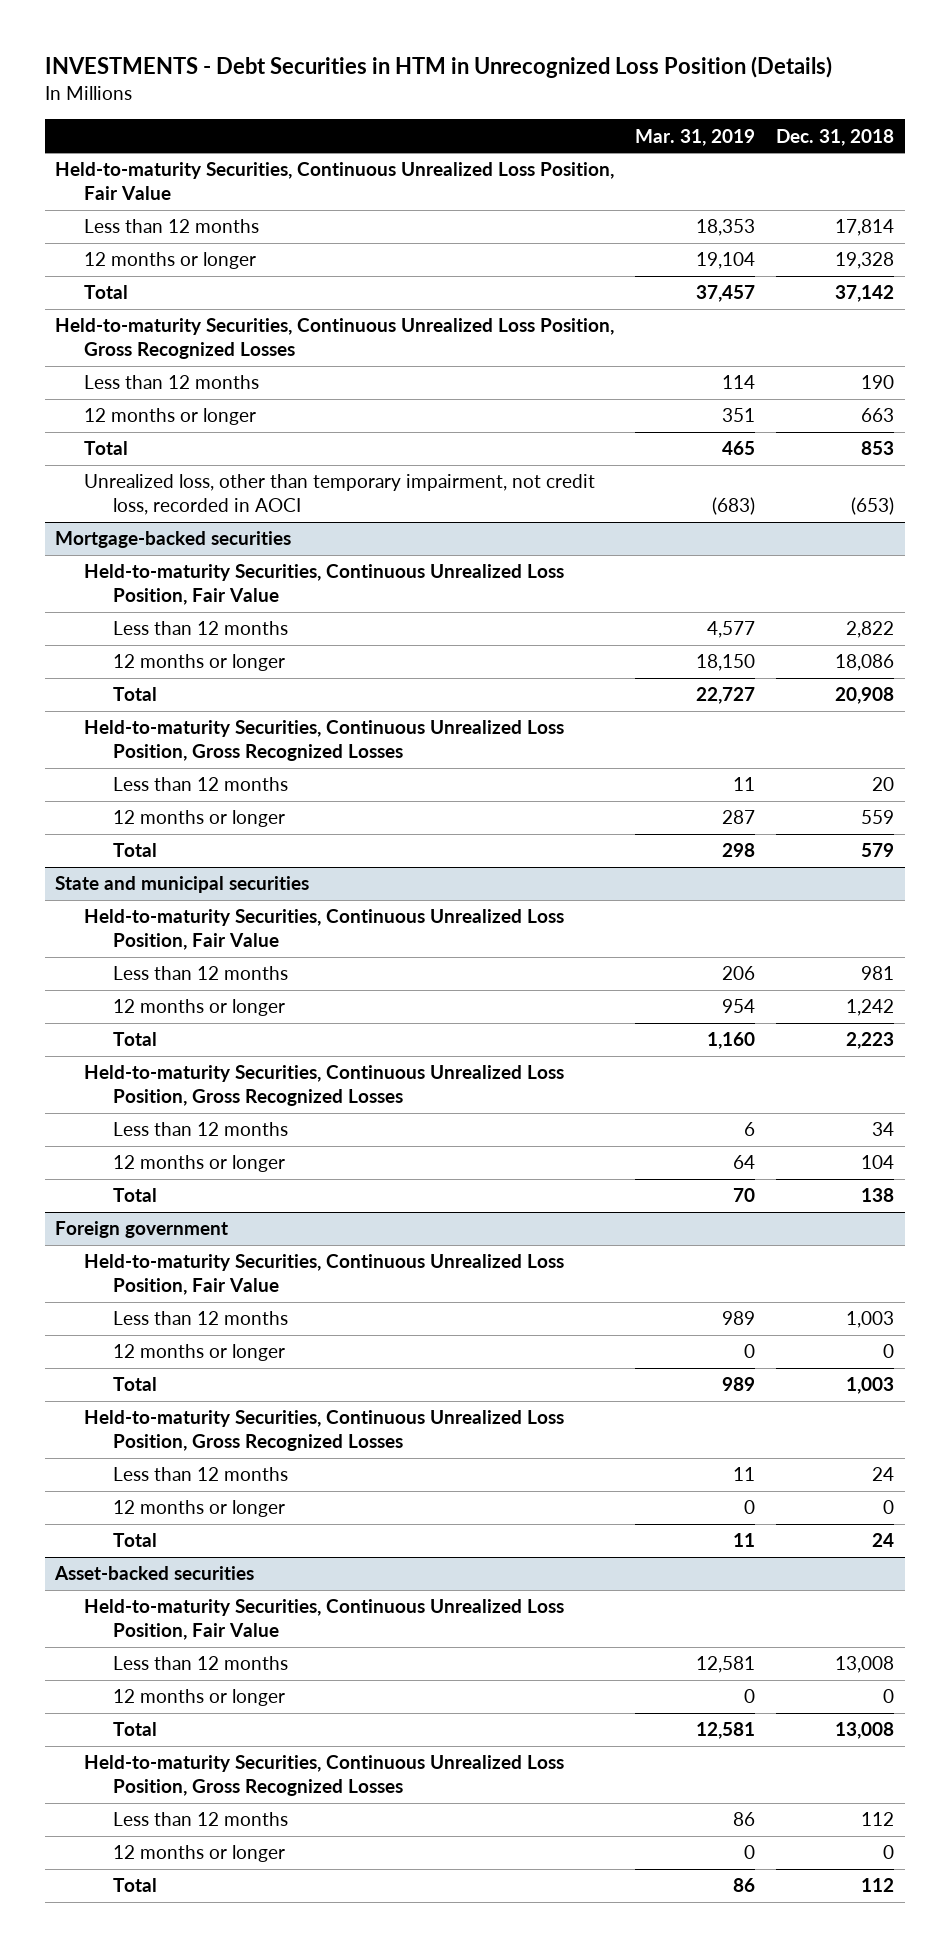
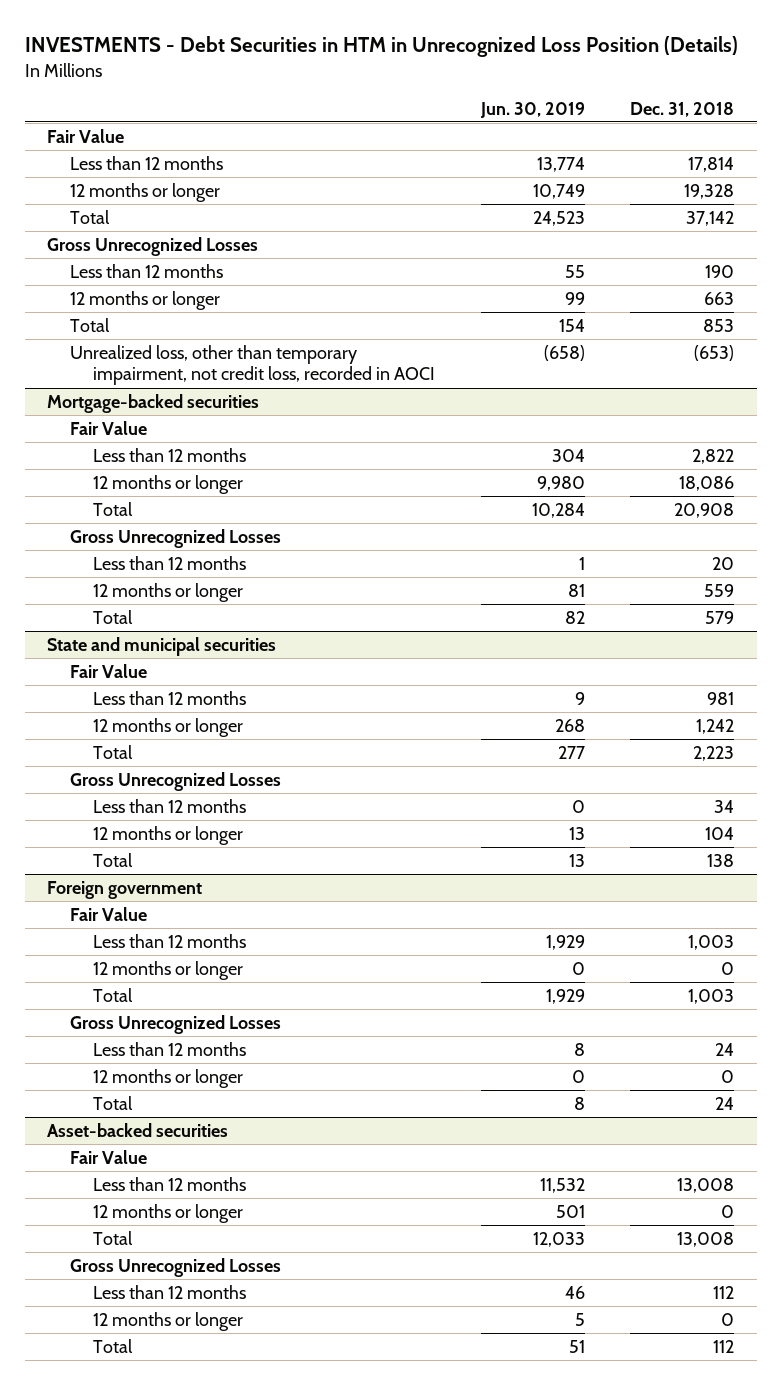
[635,128,756,146] Mar. 31, 2019 -> none
none -> [479,101,585,118] Jun. 30, 2019
[55,162,615,201] Held-to-maturity Securities, Continuous Unrealized Loss Position, Fair Value -> [47,128,125,143] Fair Value
[55,318,615,360] Held-to-maturity Securities, Continuous Unrealized Loss Position, Gross Recognized Losses -> [47,236,259,256] Gross Unrecognized Losses
[84,564,565,606] Held-to-maturity Securities, Continuous Unrealized Loss Position, Fair Value -> [70,420,148,435] Fair Value
[84,720,565,762] Held-to-maturity Securities, Continuous Unrealized Loss Position, Gross Recognized Losses -> [70,528,282,548] Gross Unrecognized Losses
[84,909,565,951] Held-to-maturity Securities, Continuous Unrealized Loss Position, Fair Value -> [70,663,148,678] Fair Value
[84,1065,565,1107] Held-to-maturity Securities, Continuous Unrealized Loss Position, Gross Recognized Losses -> [70,771,282,791] Gross Unrecognized Losses
[84,1254,565,1296] Held-to-maturity Securities, Continuous Unrealized Loss Position, Fair Value -> [70,906,148,921] Fair Value
[84,1410,565,1452] Held-to-maturity Securities, Continuous Unrealized Loss Position, Gross Recognized Losses -> [70,1014,282,1034] Gross Unrecognized Losses
[84,1599,565,1641] Held-to-maturity Securities, Continuous Unrealized Loss Position, Fair Value -> [70,1149,148,1164] Fair Value
[84,1755,565,1797] Held-to-maturity Securities, Continuous Unrealized Loss Position, Gross Recognized Losses -> [70,1257,282,1277] Gross Unrecognized Losses

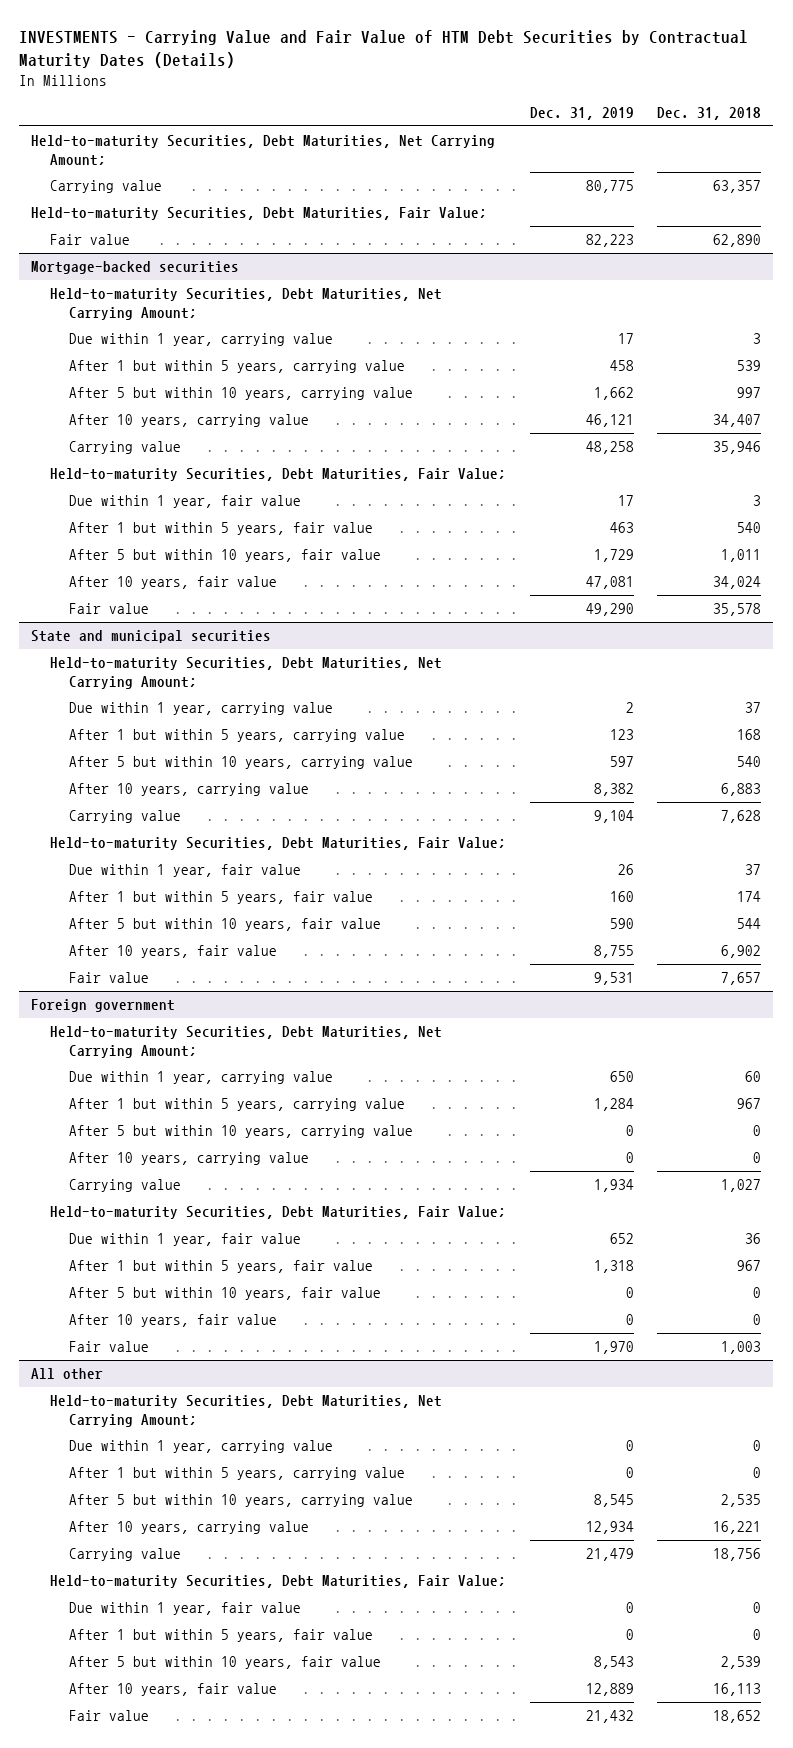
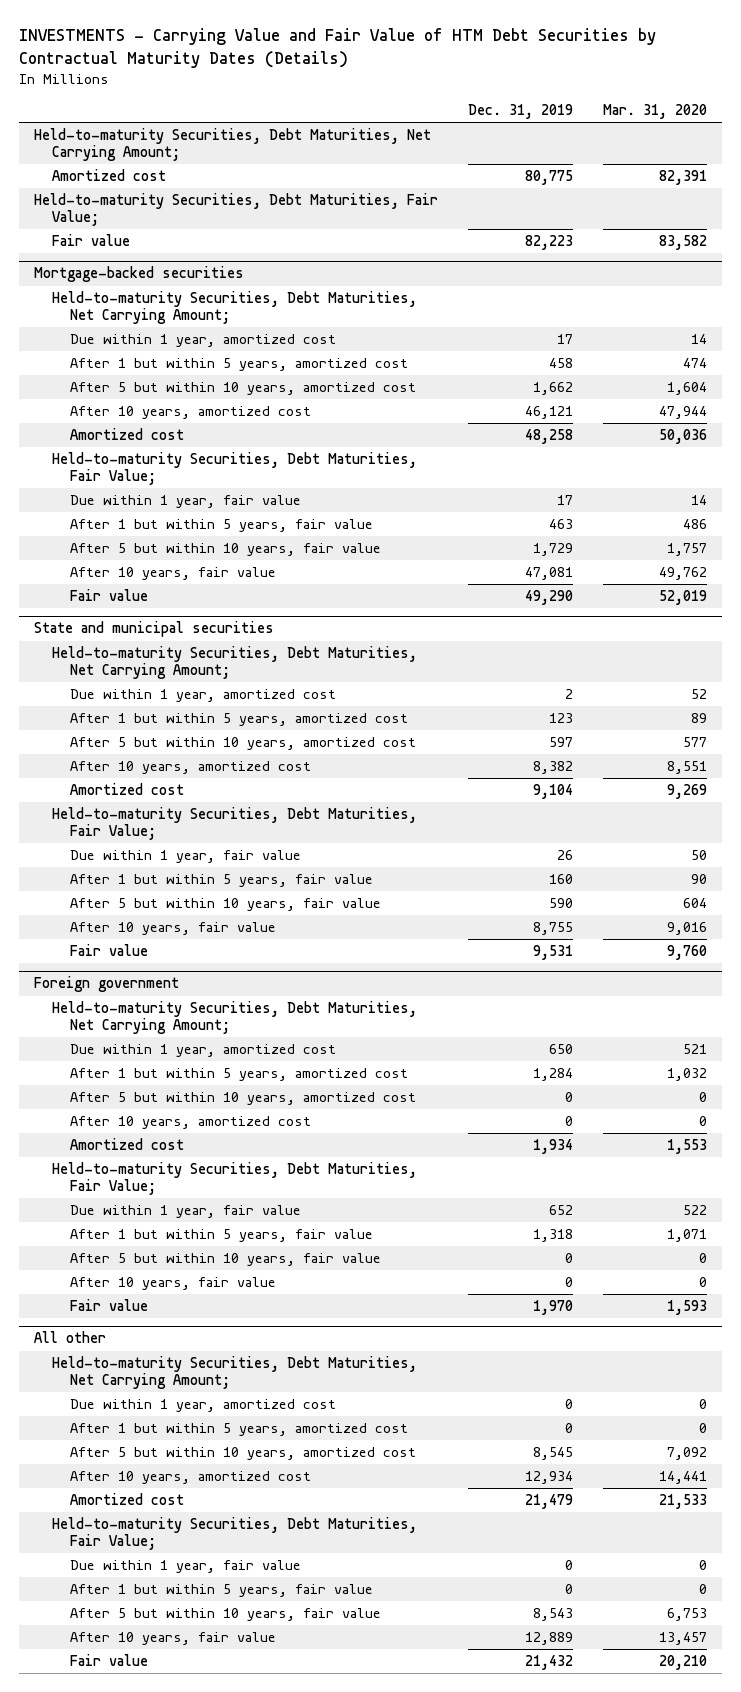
[657,107,762,121] Dec. 31, 2018 -> none
none -> [603,104,708,120] Mar. 31, 2020
[49,180,162,194] Carrying value -> [52,169,167,182] Amortized cost
[68,333,333,347] Due within 1 year, carrying value -> [70,334,337,348] Due within 1 year, amortized cost
[68,360,405,374] After 1 but within 5 years, carrying value -> [70,358,409,372] After 1 but within 5 years, amortized cost
[68,387,413,401] After 5 but within 10 years, carrying value -> [70,382,417,396] After 5 but within 10 years, amortized cost
[68,414,309,428] After 10 years, carrying value -> [70,406,312,420] After 10 years, amortized cost
[68,441,181,455] Carrying value -> [70,428,185,441] Amortized cost
[68,702,333,716] Due within 1 year, carrying value -> [70,689,337,703] Due within 1 year, amortized cost
[68,729,405,743] After 1 but within 5 years, carrying value -> [70,713,409,727] After 1 but within 5 years, amortized cost
[68,756,413,770] After 5 but within 10 years, carrying value -> [70,737,417,751] After 5 but within 10 years, amortized cost
[68,783,309,797] After 10 years, carrying value -> [70,761,312,775] After 10 years, amortized cost
[68,810,181,824] Carrying value -> [70,783,185,796] Amortized cost
[68,1071,333,1085] Due within 1 year, carrying value -> [70,1044,337,1058] Due within 1 year, amortized cost
[68,1098,405,1112] After 1 but within 5 years, carrying value -> [70,1068,409,1082] After 1 but within 5 years, amortized cost
[68,1125,413,1139] After 5 but within 10 years, carrying value -> [70,1092,417,1106] After 5 but within 10 years, amortized cost
[68,1152,309,1166] After 10 years, carrying value -> [70,1116,312,1130] After 10 years, amortized cost
[68,1179,181,1193] Carrying value -> [70,1138,185,1151] Amortized cost
[68,1440,333,1454] Due within 1 year, carrying value -> [70,1399,337,1413] Due within 1 year, amortized cost
[68,1467,405,1481] After 1 but within 5 years, carrying value -> [70,1423,409,1437] After 1 but within 5 years, amortized cost
[68,1494,413,1508] After 5 but within 10 years, carrying value -> [70,1447,417,1461] After 5 but within 10 years, amortized cost
[68,1521,309,1535] After 10 years, carrying value -> [70,1471,312,1485] After 10 years, amortized cost
[68,1548,181,1562] Carrying value -> [70,1493,185,1506] Amortized cost

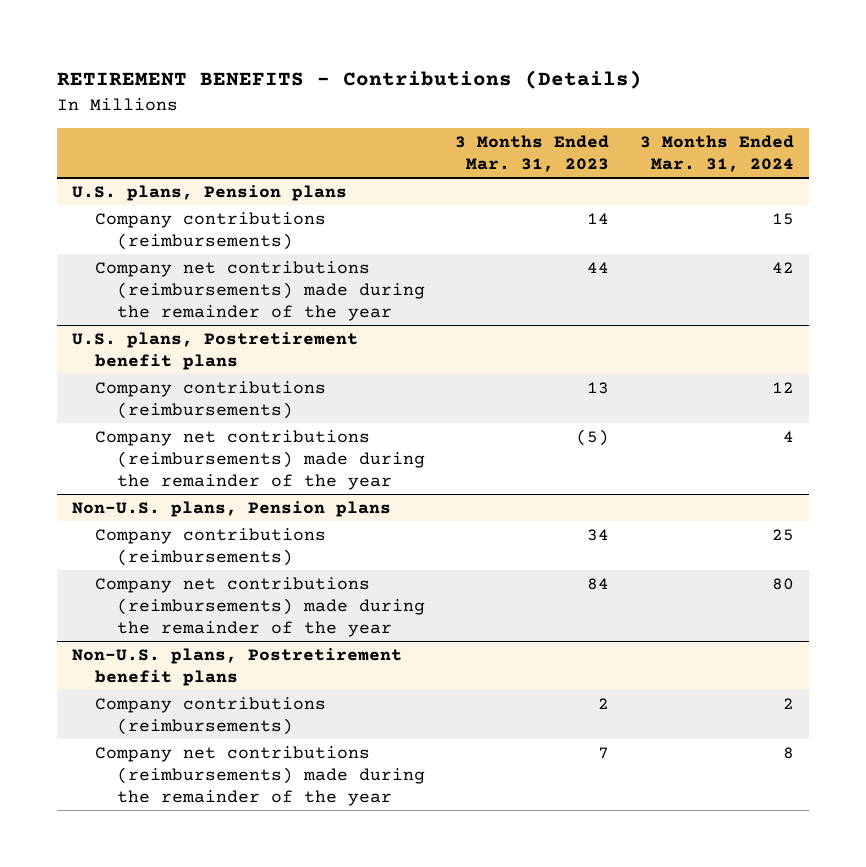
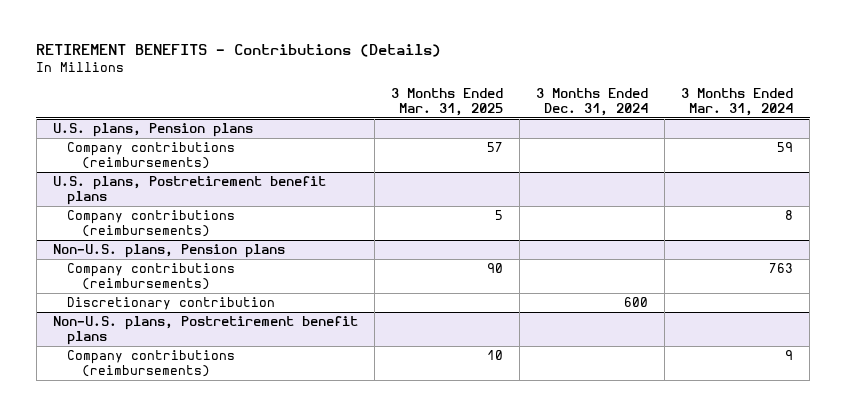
[455,134,610,172] 3 Months Ended Mar. 31, 2023 -> none
none -> [390,88,503,116] 3 Months Ended Mar. 31, 2025
none -> [535,88,648,116] 3 Months Ended Dec. 31, 2024
[94,260,426,321] Company net contributions (reimbursements) made during the remainder of the year -> none
[771,212,794,225] 15 -> [777,142,794,153] 59
[94,429,426,490] Company net contributions (reimbursements) made during the remainder of the year -> none
[771,381,794,393] 12 -> [785,210,794,221] 8
[94,576,426,637] Company net contributions (reimbursements) made during the remainder of the year -> none
[771,528,794,541] 25 -> [769,263,794,274] 763
none -> [67,297,276,311] Discretionary contribution
[94,745,426,806] Company net contributions (reimbursements) made during the remainder of the year -> none
[782,697,794,709] 2 -> [785,350,794,361] 9

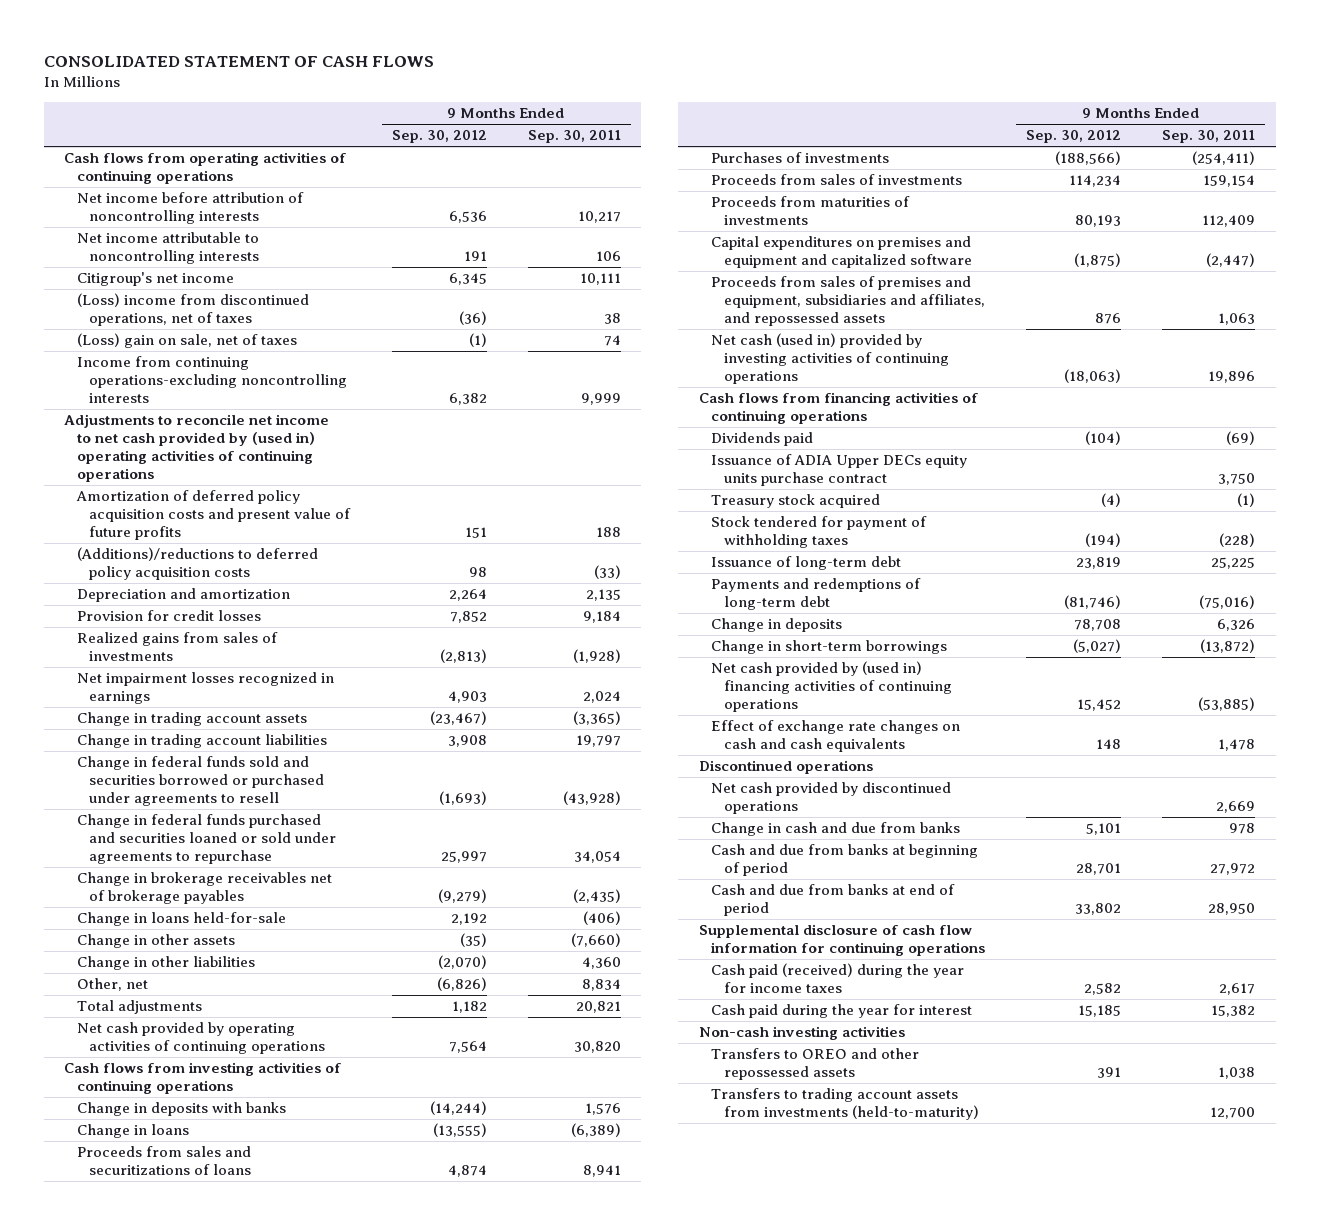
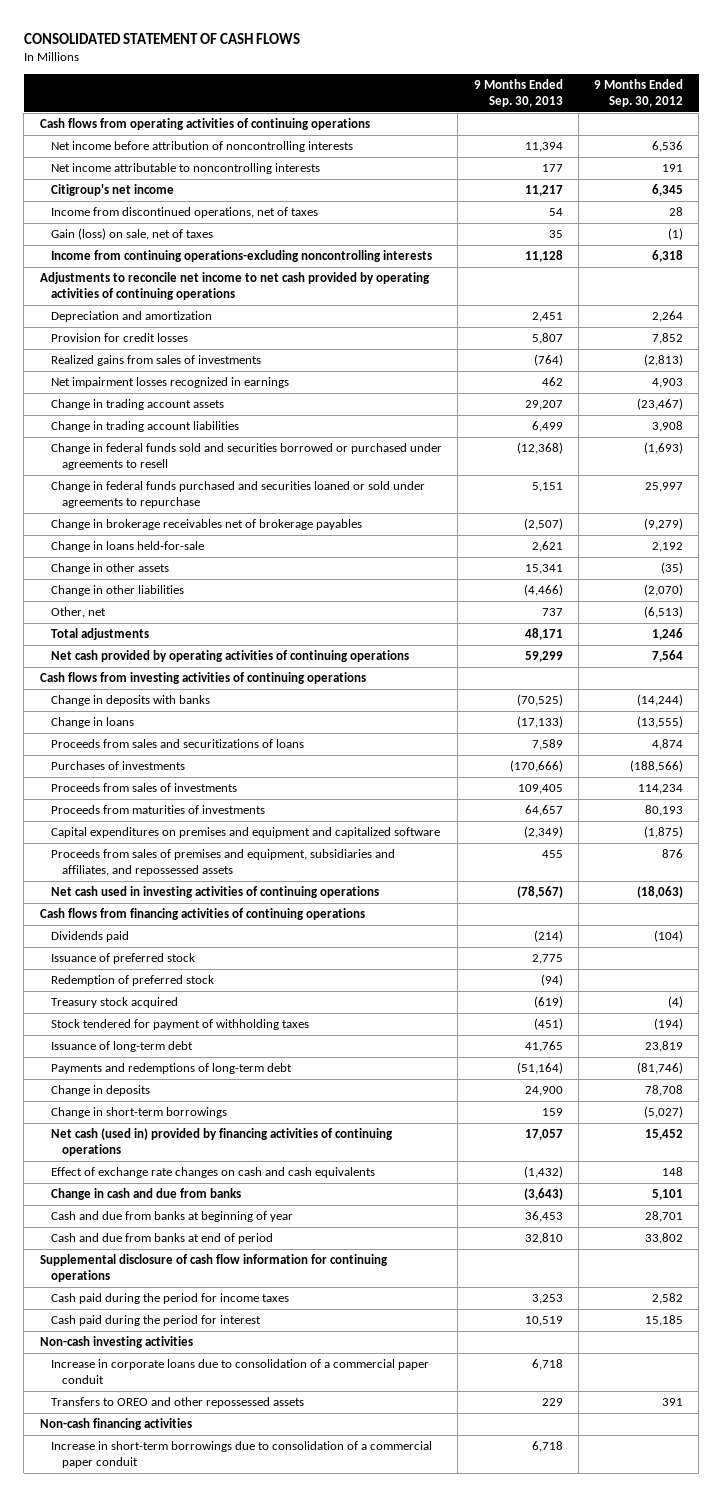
[527,130,621,144] Sep. 30, 2011 -> none
none -> [473,79,563,107] 9 Months Ended Sep. 30, 2013
[75,490,352,541] Amortization of deferred policy acquisition costs and present value of future profits -> none
[76,547,318,581] (Additions)/reductions to deferred policy acquisition costs -> none
[76,293,309,327] (Loss) income from discontinued operations, net of taxes -> [50,207,318,219] Income from discontinued operations, net of taxes
[458,311,487,326] (36) -> [669,207,684,217] 28
[76,333,297,349] (Loss) gain on sale, net of taxes -> [50,228,213,241] Gain (loss) on sale, net of taxes
[448,393,487,406] 6,382 -> [652,250,684,263] 6,318
[64,414,330,482] Adjustments to reconcile net income to net cash provided by (used in) operating activities of continuing operations -> [39,272,430,300] Adjustments to reconcile net income to net cash provided by operating activities of continuing operations
[436,977,487,992] (6,826) -> [644,606,684,619] (6,513)
[451,1001,487,1014] 1,182 -> [652,628,684,641] 1,246
[711,333,949,385] Net cash (used in) provided by investing activities of continuing operations -> [50,886,379,899] Net cash used in investing activities of continuing operations
[711,454,968,487] Issuance of ADIA Upper DECs equity units purchase contract -> none
none -> [50,953,195,965] Issuance of preferred stock
none -> [50,975,214,987] Redemption of preferred stock
[711,661,952,713] Net cash provided by (used in) financing activities of continuing operations -> [50,1128,393,1156] Net cash (used in) provided by financing activities of continuing operations
[698,760,873,775] Discontinued operations -> none
[711,782,952,815] Net cash provided by discontinued operations -> none
[711,844,979,877] Cash and due from banks at beginning of period -> [50,1211,293,1223] Cash and due from banks at beginning of year
[711,963,965,994] Cash paid (received) during the year for income taxes -> [50,1293,289,1305] Cash paid during the period for income taxes
[711,1004,973,1019] Cash paid during the year for interest -> [50,1315,261,1327] Cash paid during the period for interest
none -> [50,1359,429,1384] Increase in corporate loans due to consolidation of a commercial paper conduit
[711,1088,979,1121] Transfers to trading account assets from investments (held-to-maturity) -> none
none -> [39,1418,192,1431] Non-cash financing activities
none -> [50,1441,432,1468] Increase in short-term borrowings due to consolidation of a commercial paper conduit

